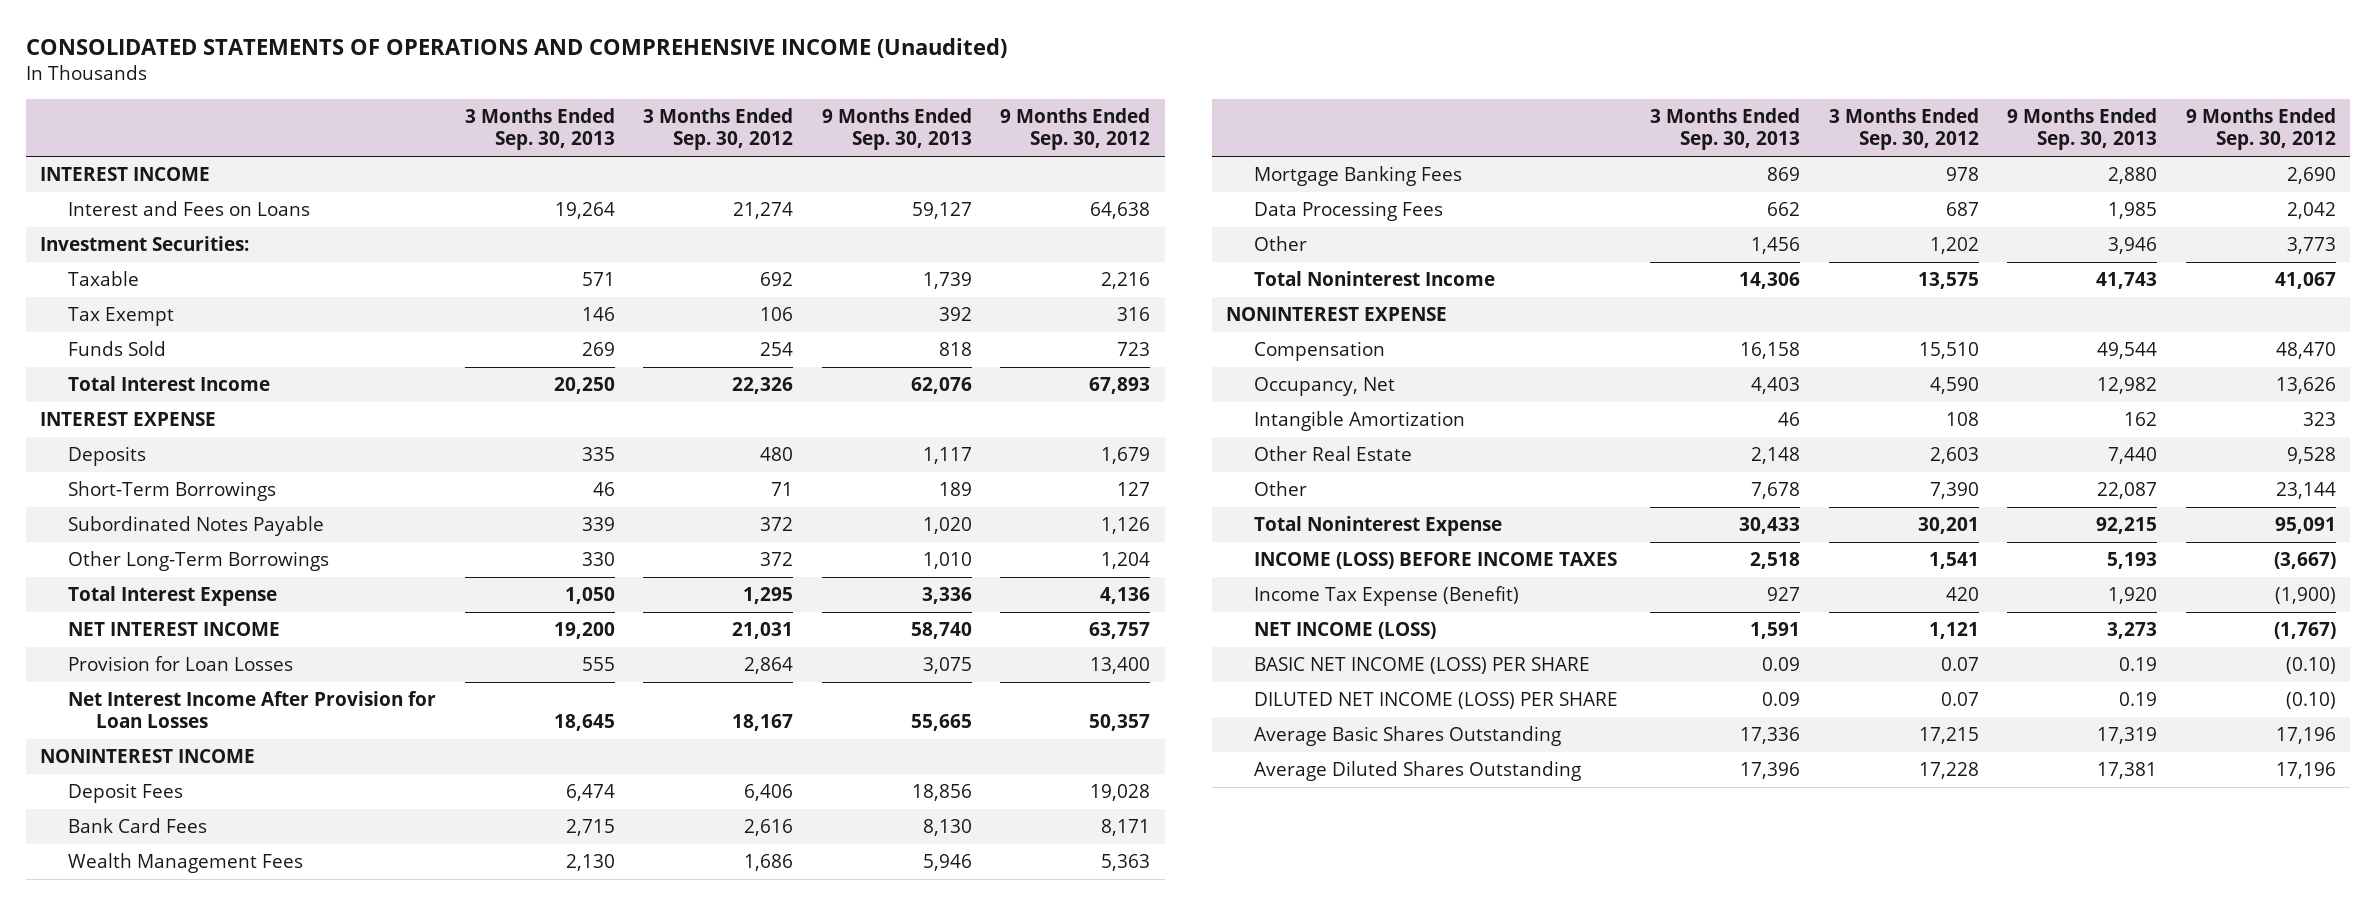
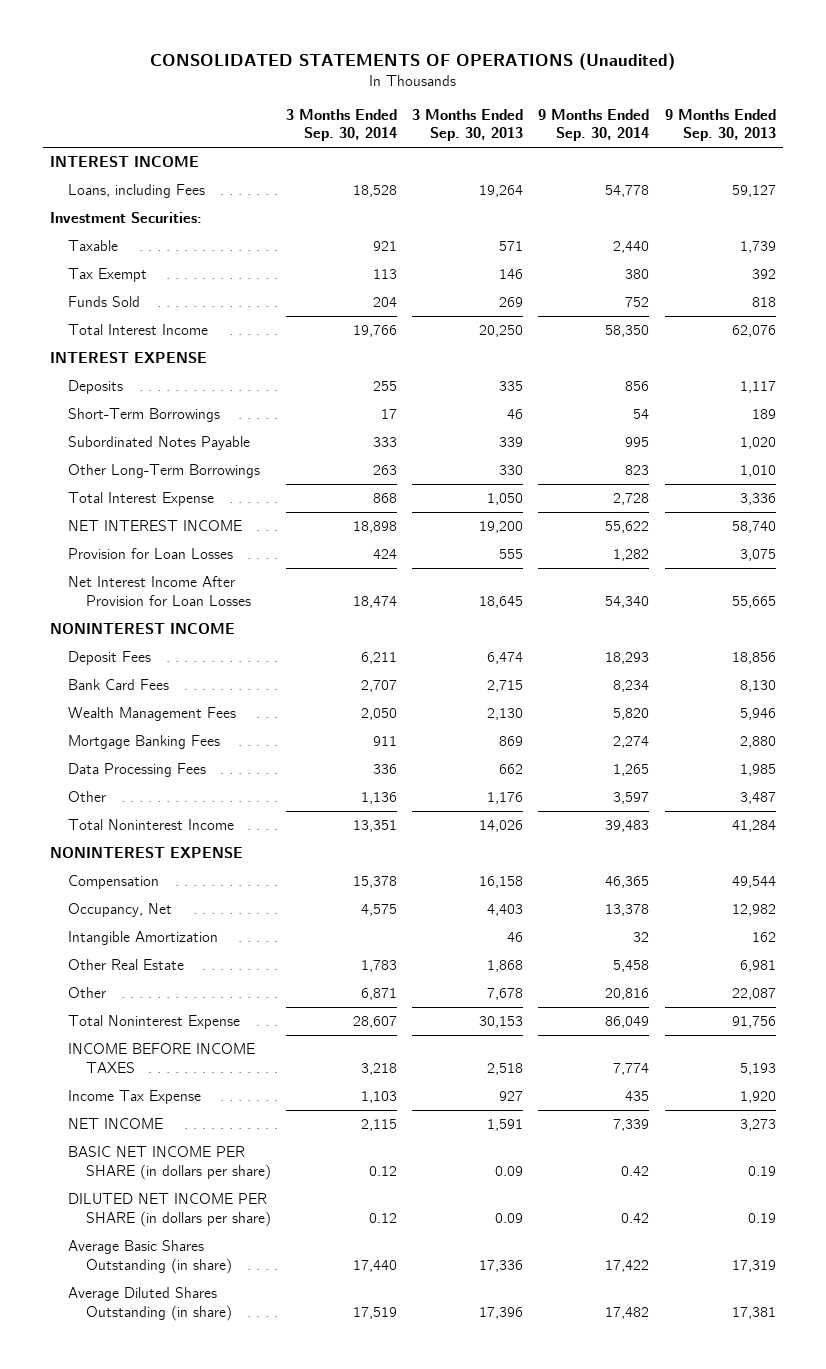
[25,38,1007,59] CONSOLIDATED STATEMENTS OF OPERATIONS AND COMPREHENSIVE INCOME (Unaudited) -> [150,52,676,70] CONSOLIDATED STATEMENTS OF OPERATIONS (Unaudited)
[643,108,794,151] 3 Months Ended Sep. 30, 2012 -> none
[1000,108,1151,151] 9 Months Ended Sep. 30, 2012 -> none
none -> [286,108,398,142] 3 Months Ended Sep. 30, 2014
none -> [538,108,650,142] 9 Months Ended Sep. 30, 2014
[68,201,311,217] Interest and Fees on Loans -> [68,184,206,199] Loans, including Fees
[1751,237,1801,255] 1,456 -> [487,792,524,805] 1,176
[2108,237,2158,255] 3,946 -> [739,792,776,805] 3,487
[1739,272,1801,290] 14,306 -> [479,820,524,833] 14,026
[2096,272,2158,290] 41,743 -> [731,820,776,833] 41,284
[1751,447,1801,465] 2,148 -> [487,960,524,973] 1,868
[2108,447,2158,465] 7,440 -> [739,960,776,973] 6,981
[1739,517,1801,535] 30,433 -> [479,1016,524,1029] 30,153
[2096,517,2158,535] 92,215 -> [731,1016,776,1029] 91,756
[1253,552,1617,570] INCOME (LOSS) BEFORE INCOME TAXES -> [68,1043,256,1073] INCOME BEFORE INCOME TAXES
[1253,586,1519,607] Income Tax Expense (Benefit) -> [68,1090,202,1105] Income Tax Expense
[1253,622,1436,640] NET INCOME (LOSS) -> [68,1118,164,1130] NET INCOME
[1253,657,1590,675] BASIC NET INCOME (LOSS) PER SHARE -> [68,1146,271,1180] BASIC NET INCOME PER SHARE (in dollars per share)
[1253,692,1618,710] DILUTED NET INCOME (LOSS) PER SHARE -> [68,1193,271,1227] DILUTED NET INCOME PER SHARE (in dollars per share)
[1253,726,1561,747] Average Basic Shares Outstanding -> [68,1240,232,1274] Average Basic Shares Outstanding (in share)
[1253,761,1581,782] Average Diluted Shares Outstanding -> [68,1287,232,1321] Average Diluted Shares Outstanding (in share)

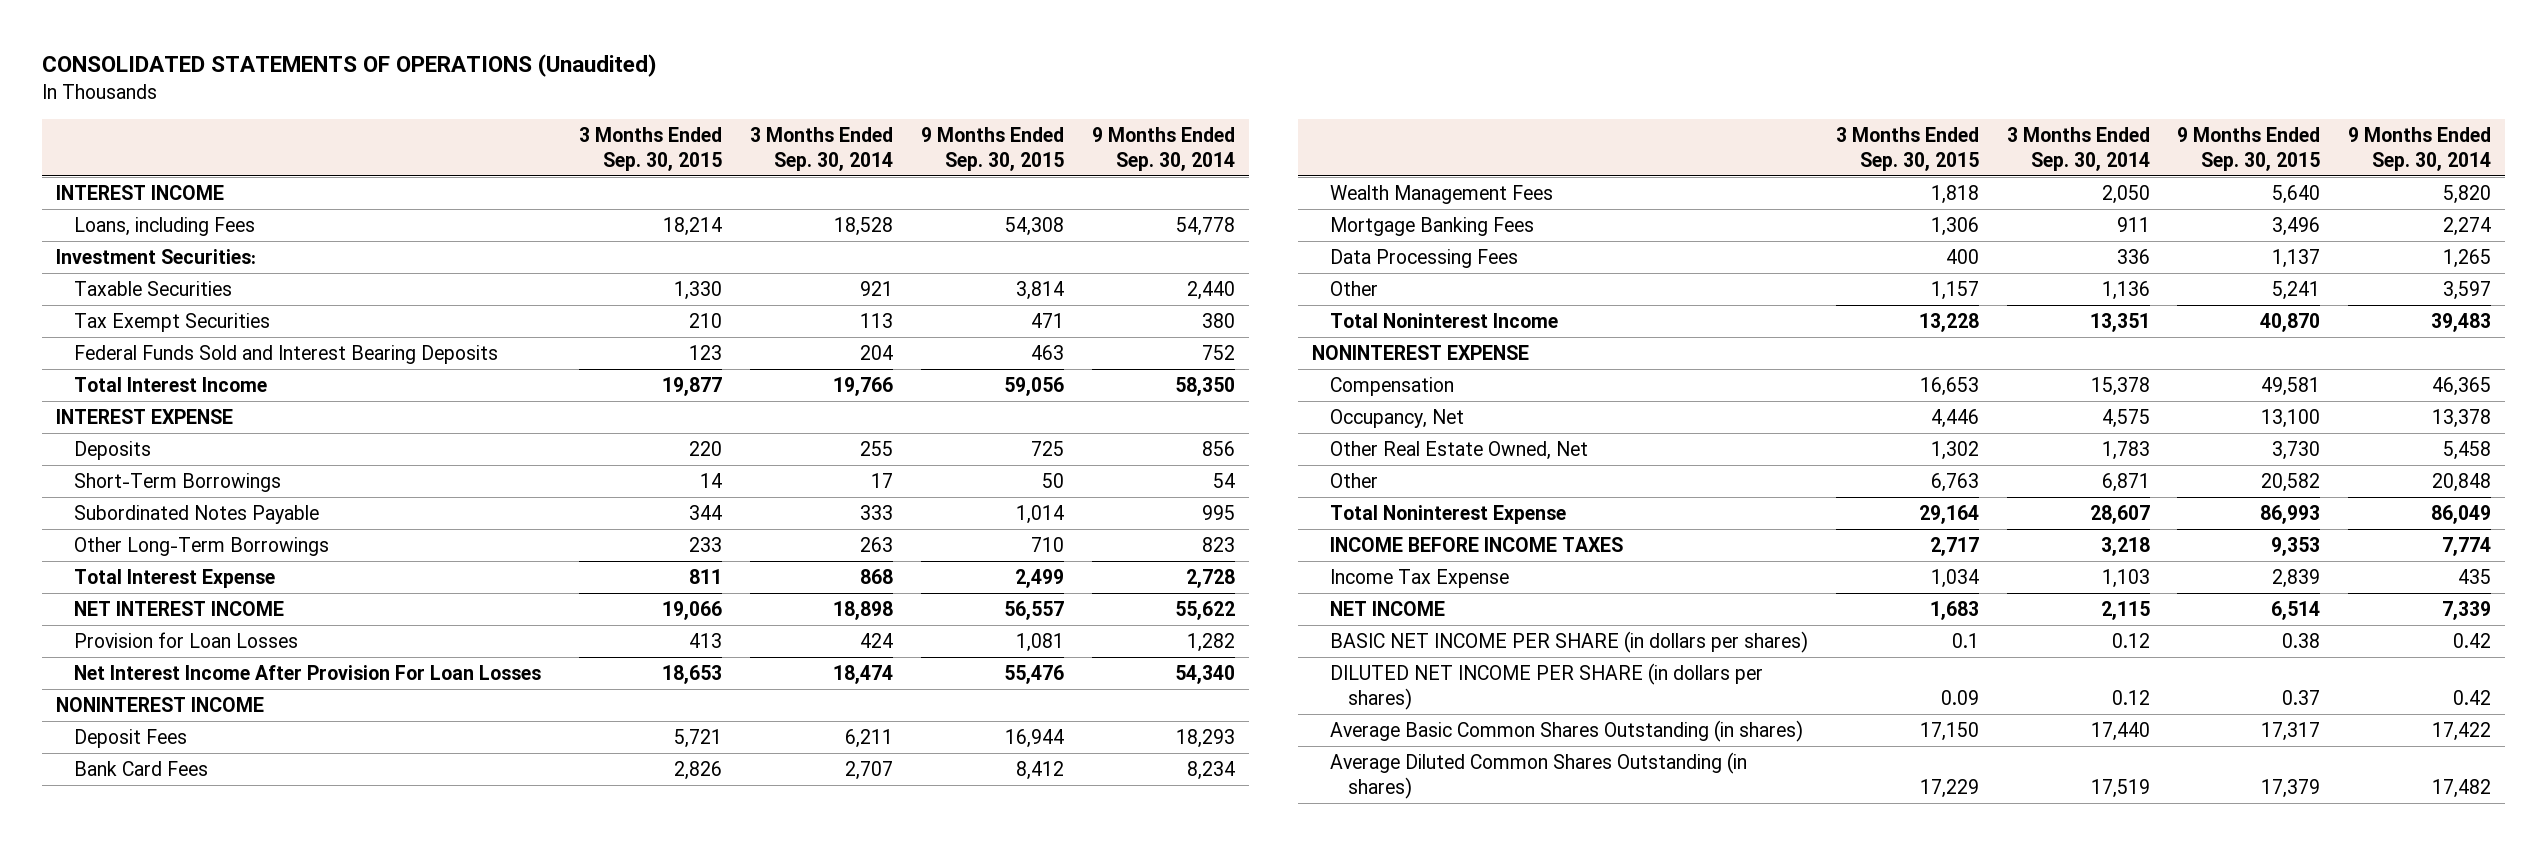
[412,108,524,142] 3 Months Ended Sep. 30, 2013 -> none
[664,108,776,142] 9 Months Ended Sep. 30, 2013 -> none
none -> [579,126,723,171] 3 Months Ended Sep. 30, 2015
none -> [921,126,1065,171] 9 Months Ended Sep. 30, 2015
[68,240,119,252] Taxable -> [73,281,232,297] Taxable Securities
[68,268,148,283] Tax Exempt -> [73,313,270,333] Tax Exempt Securities
[68,296,141,308] Funds Sold -> [73,345,498,365] Federal Funds Sold and Interest Bearing Deposits
[68,576,251,606] Net Interest Income After Provision for Loan Losses -> [73,665,541,681] Net Interest Income After Provision For Loan Losses
[68,931,219,946] Intangible Amortization -> none
[68,959,185,971] Other Real Estate -> [1329,441,1588,461] Other Real Estate Owned, Net
[605,988,650,1001] 20,816 -> [2432,473,2492,493] 20,848
[68,1146,271,1180] BASIC NET INCOME PER SHARE (in dollars per share) -> [1329,631,1808,654] BASIC NET INCOME PER SHARE (in dollars per shares)
[68,1193,271,1227] DILUTED NET INCOME PER SHARE (in dollars per share) -> [1329,663,1763,710] DILUTED NET INCOME PER SHARE (in dollars per shares)
[68,1240,232,1274] Average Basic Shares Outstanding (in share) -> [1329,720,1803,743] Average Basic Common Shares Outstanding (in shares)
[68,1287,232,1321] Average Diluted Shares Outstanding (in share) -> [1329,752,1747,799] Average Diluted Common Shares Outstanding (in shares)

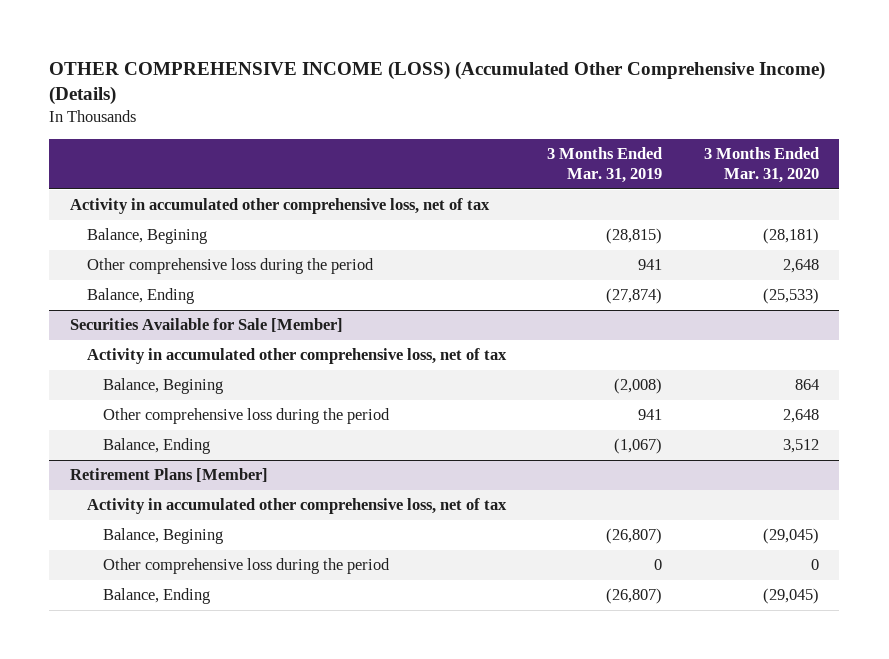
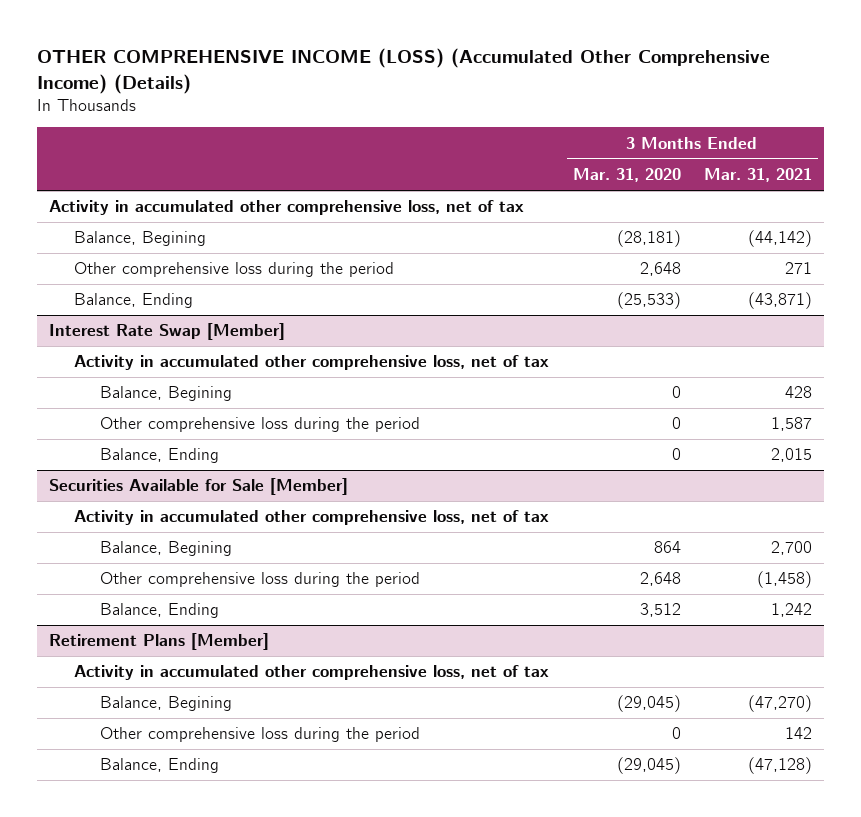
[547,146,663,184] 3 Months Ended Mar. 31, 2019 -> none
none -> [703,168,812,183] Mar. 31, 2021
none -> [48,323,285,341] Interest Rate Swap [Member]
none -> [74,355,550,371] Activity in accumulated other comprehensive loss, net of tax
none -> [99,386,232,402] Balance, Begining
none -> [99,417,420,433] Other comprehensive loss during the period
none -> [99,448,219,464] Balance, Ending

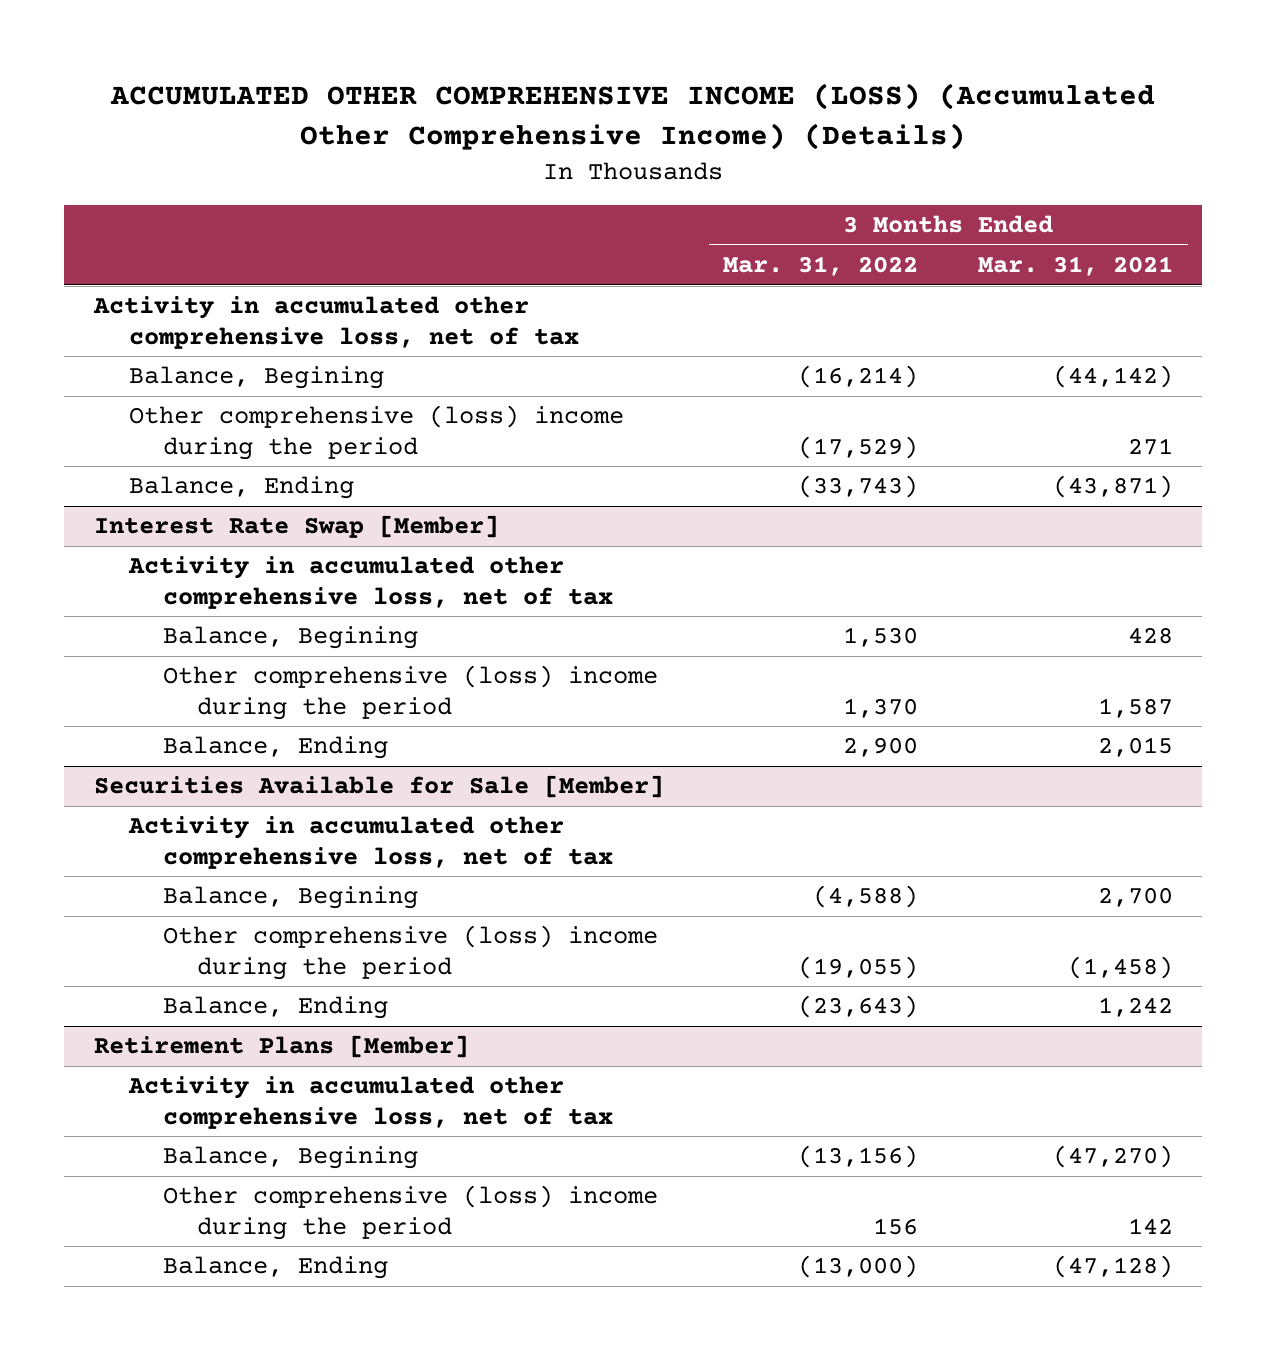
[37,47,771,94] OTHER COMPREHENSIVE INCOME (LOSS) (Accumulated Other Comprehensive Income) (Details) -> [110,83,1156,151] ACCUMULATED OTHER COMPREHENSIVE INCOME (LOSS) (Accumulated Other Comprehensive Income) (Details)
[572,168,681,183] Mar. 31, 2020 -> none
none -> [723,256,919,277] Mar. 31, 2022
[74,262,395,278] Other comprehensive loss during the period -> [128,405,624,460] Other comprehensive (loss) income during the period
[99,417,420,433] Other comprehensive loss during the period -> [162,665,658,720] Other comprehensive (loss) income during the period
[99,572,420,588] Other comprehensive loss during the period -> [162,925,658,980] Other comprehensive (loss) income during the period
[99,727,420,743] Other comprehensive loss during the period -> [162,1185,658,1240] Other comprehensive (loss) income during the period

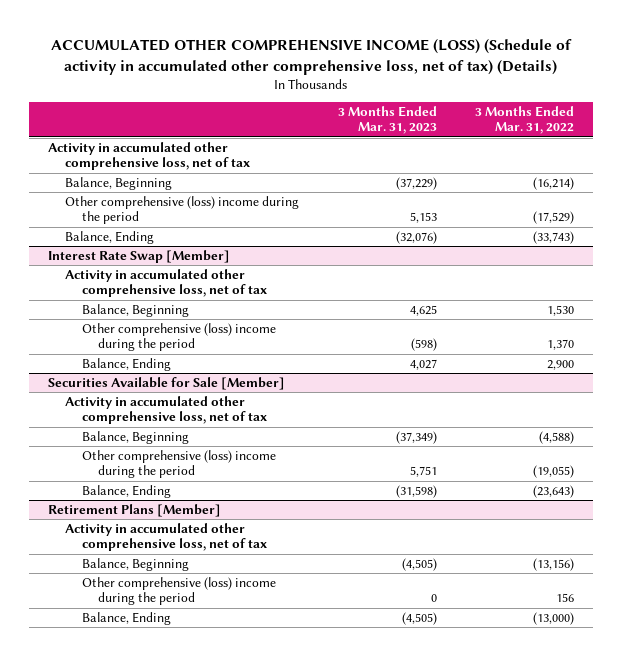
[110,83,1156,151] ACCUMULATED OTHER COMPREHENSIVE INCOME (LOSS) (Accumulated Other Comprehensive Income) (Details) -> [51,38,573,75] ACCUMULATED OTHER COMPREHENSIVE INCOME (LOSS) (Schedule of activity in accumulated other comprehensive loss, net of tax) (Details)
[977,256,1173,277] Mar. 31, 2021 -> none
none -> [337,105,437,135] 3 Months Ended Mar. 31, 2023
[128,366,384,390] Balance, Begining -> [65,177,173,191] Balance, Beginning
[162,626,418,650] Balance, Begining -> [81,304,189,318] Balance, Beginning
[162,886,418,910] Balance, Begining -> [81,431,189,445] Balance, Beginning
[162,1146,418,1170] Balance, Begining -> [81,558,189,572] Balance, Beginning

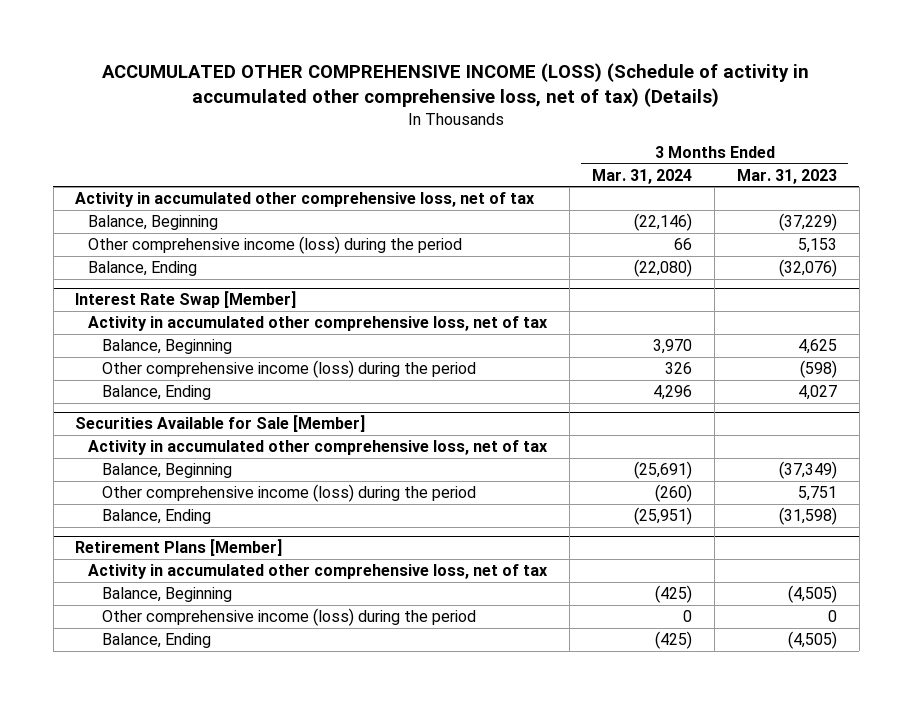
[475,105,575,135] 3 Months Ended Mar. 31, 2022 -> none
none -> [592,168,693,184] Mar. 31, 2024
[65,196,300,225] Other comprehensive (loss) income during the period -> [88,236,463,255] Other comprehensive income (loss) during the period
[81,323,276,352] Other comprehensive (loss) income during the period -> [101,360,476,379] Other comprehensive income (loss) during the period
[81,450,276,479] Other comprehensive (loss) income during the period -> [101,484,476,503] Other comprehensive income (loss) during the period
[81,577,276,606] Other comprehensive (loss) income during the period -> [101,608,476,627] Other comprehensive income (loss) during the period

